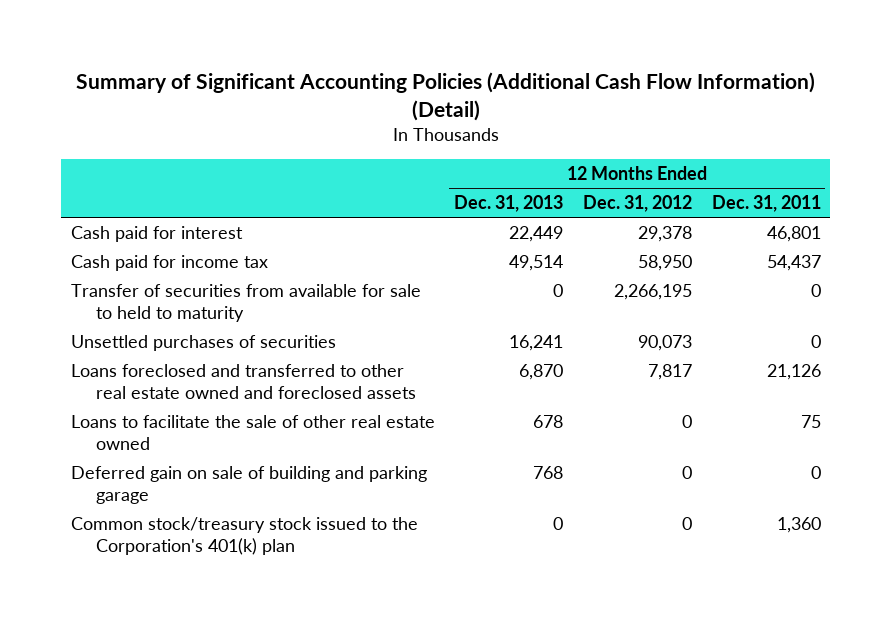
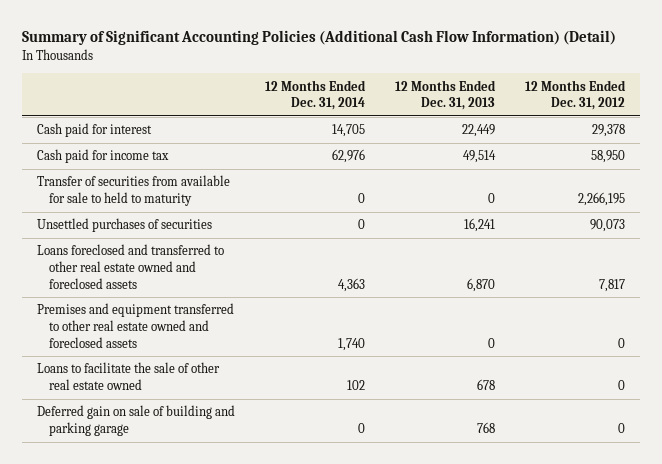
[711,195,821,213] Dec. 31, 2011 -> none
none -> [265,79,367,111] 12 Months Ended Dec. 31, 2014
none -> [37,303,235,348] Premises and equipment transferred to other real estate owned and foreclosed assets
[70,517,418,555] Common stock/treasury stock issued to the Corporation's 401(k) plan -> none

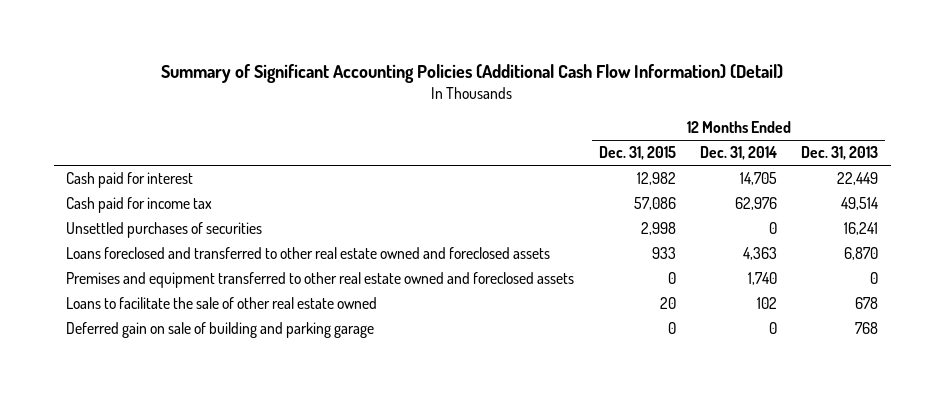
[525,79,627,111] 12 Months Ended Dec. 31, 2012 -> none
none -> [598,146,676,161] Dec. 31, 2015
[37,175,231,207] Transfer of securities from available for sale to held to maturity -> none

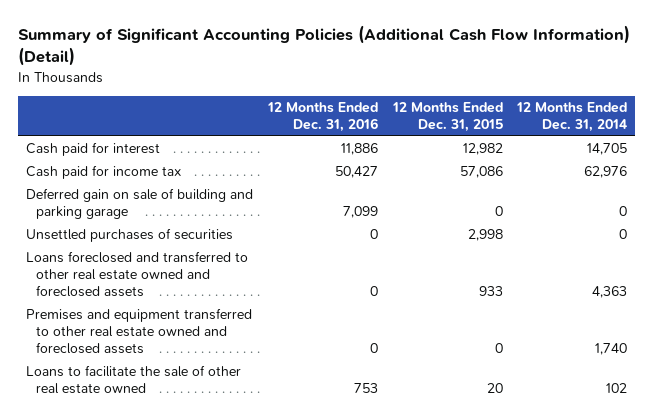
[801,146,879,161] Dec. 31, 2013 -> none
none -> [266,102,378,132] 12 Months Ended Dec. 31, 2016
[66,322,375,339] Deferred gain on sale of building and parking garage -> [25,188,253,220] Deferred gain on sale of building and parking garage

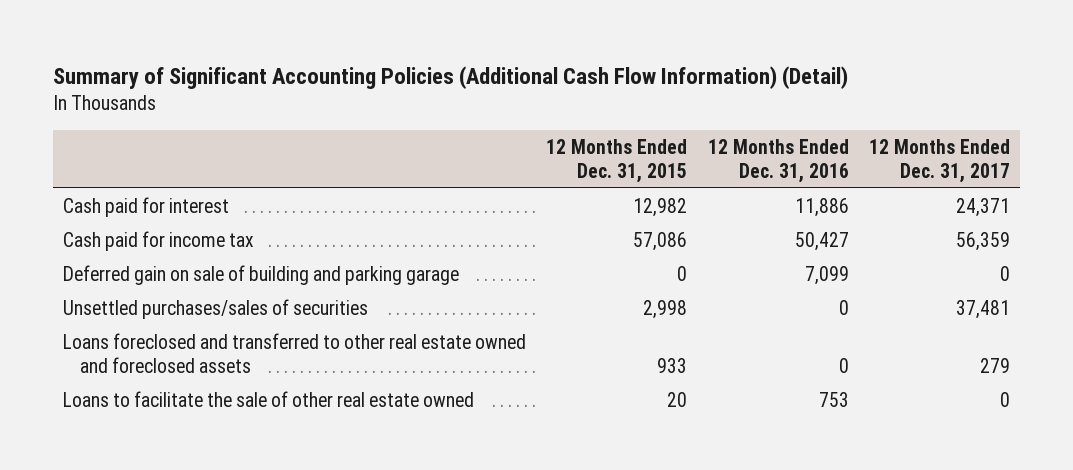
[516,102,628,132] 12 Months Ended Dec. 31, 2014 -> none
none -> [868,138,1010,184] 12 Months Ended Dec. 31, 2017
[25,228,233,243] Unsettled purchases of securities -> [63,298,369,319] Unsettled purchases/sales of securities
[25,308,252,354] Premises and equipment transferred to other real estate owned and foreclosed assets -> none

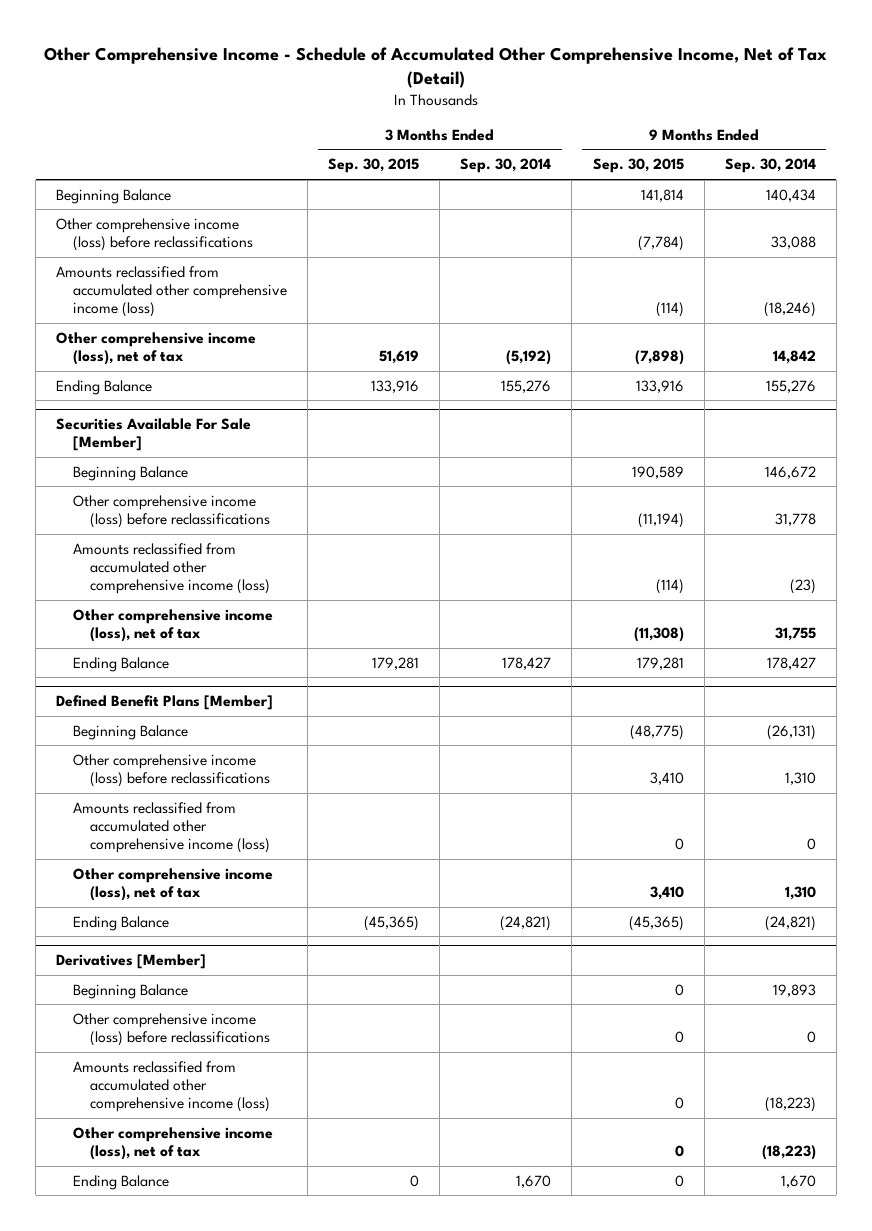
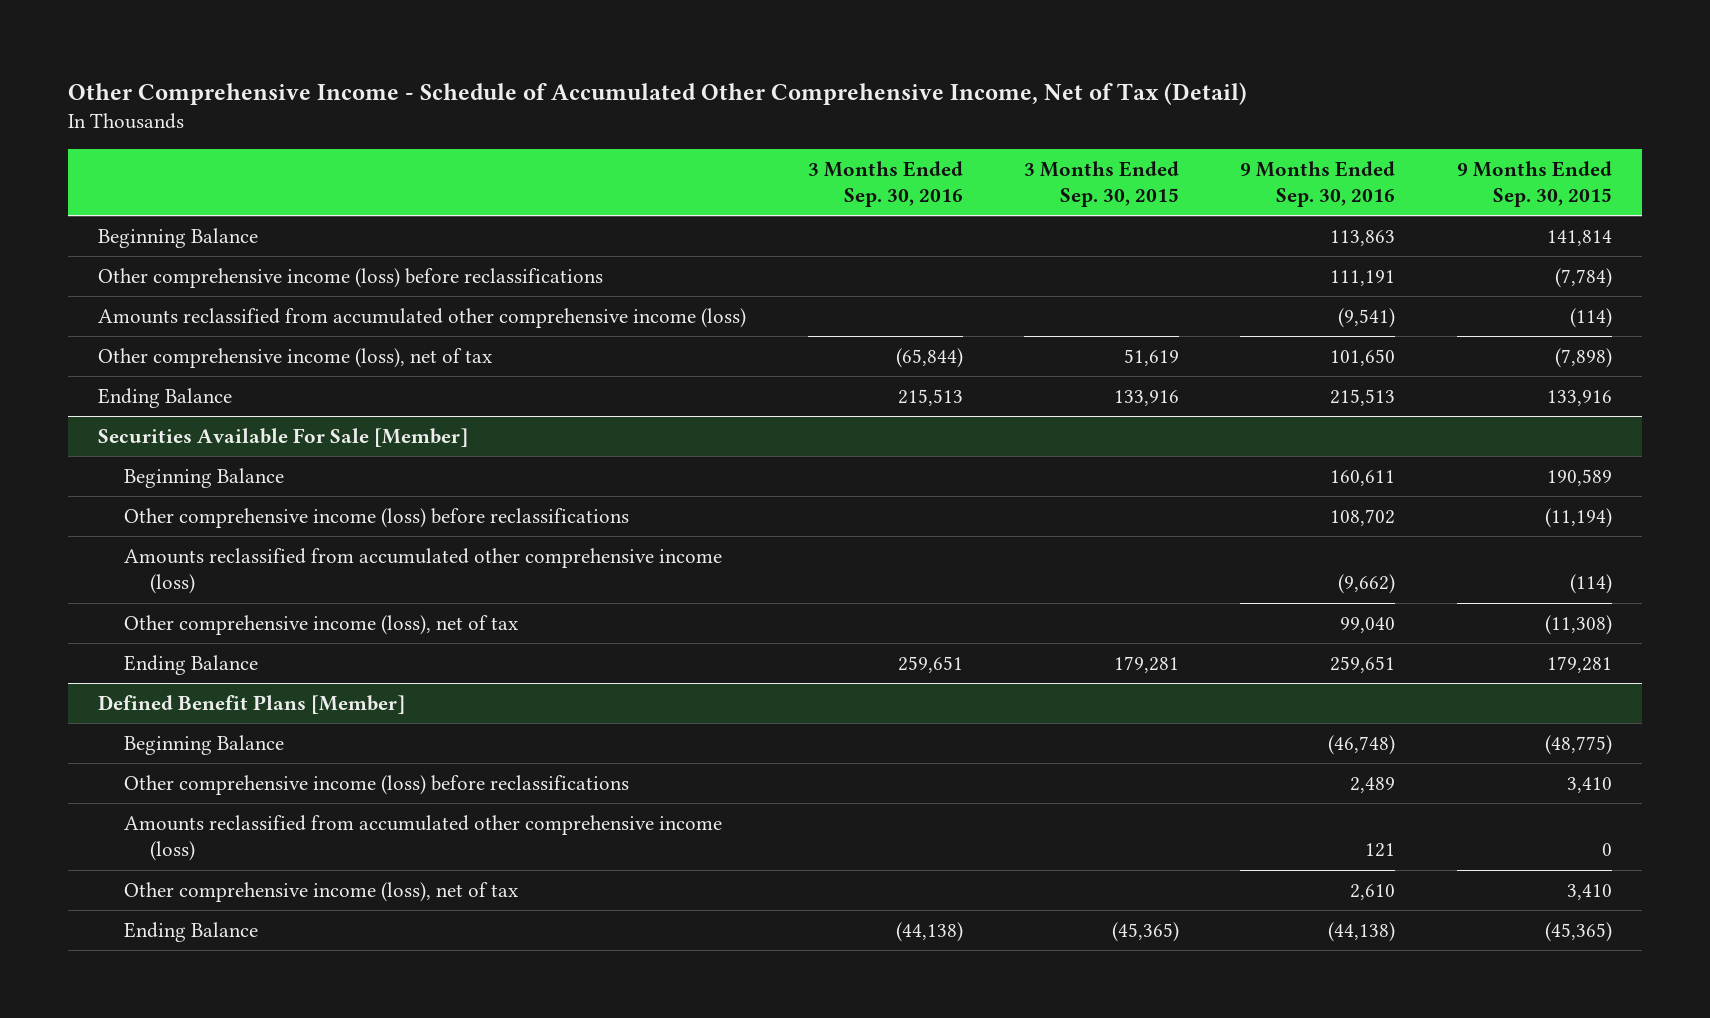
[460,158,552,174] Sep. 30, 2014 -> none
[724,158,816,174] Sep. 30, 2014 -> none
none -> [807,160,963,208] 3 Months Ended Sep. 30, 2016
none -> [1240,160,1396,208] 9 Months Ended Sep. 30, 2016
[56,953,207,969] Derivatives [Member] -> none
[72,983,188,999] Beginning Balance -> none
[72,1012,270,1046] Other comprehensive income (loss) before reclassifications -> none
[72,1060,270,1113] Amounts reclassified from accumulated other comprehensive income (loss) -> none
[72,1126,273,1160] Other comprehensive income (loss), net of tax -> none
[72,1174,169,1190] Ending Balance -> none

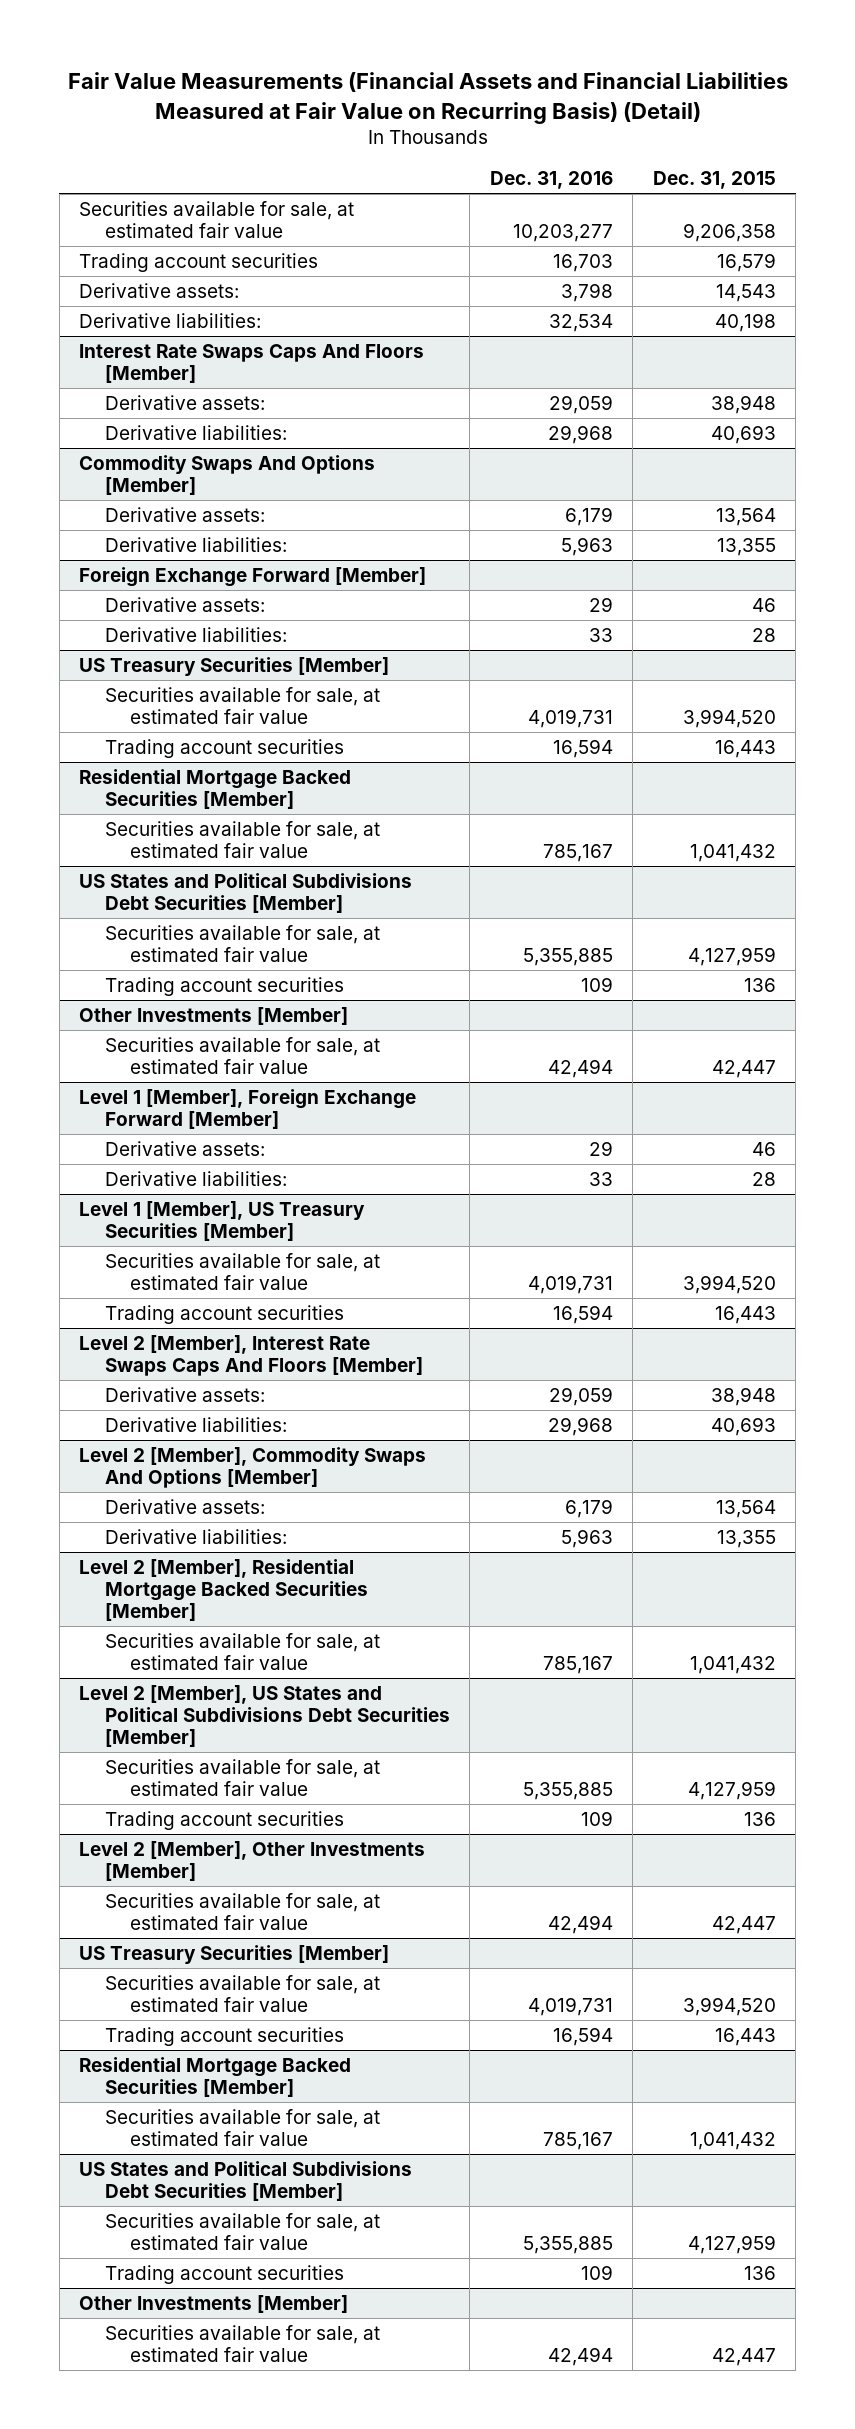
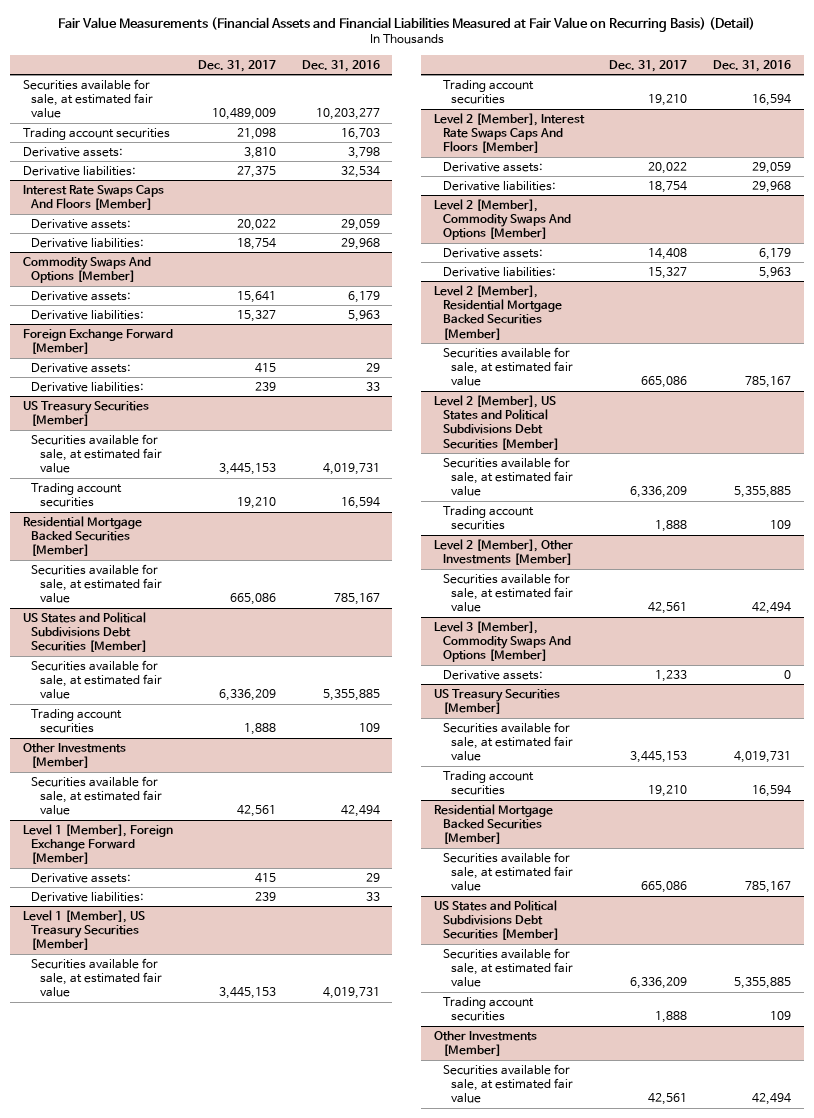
[652,171,776,190] Dec. 31, 2015 -> none
none -> [198,59,277,72] Dec. 31, 2017
none -> [433,620,571,663] Level 3 [Member], Commodity Swaps And Options [Member]
none -> [442,669,543,680] Derivative assets:

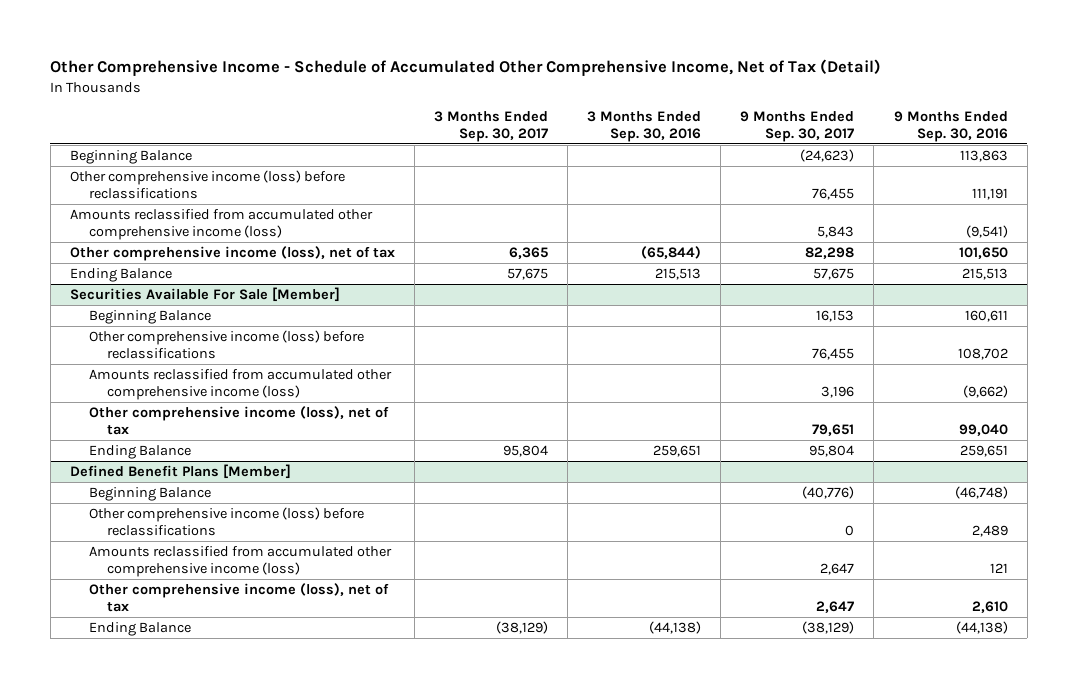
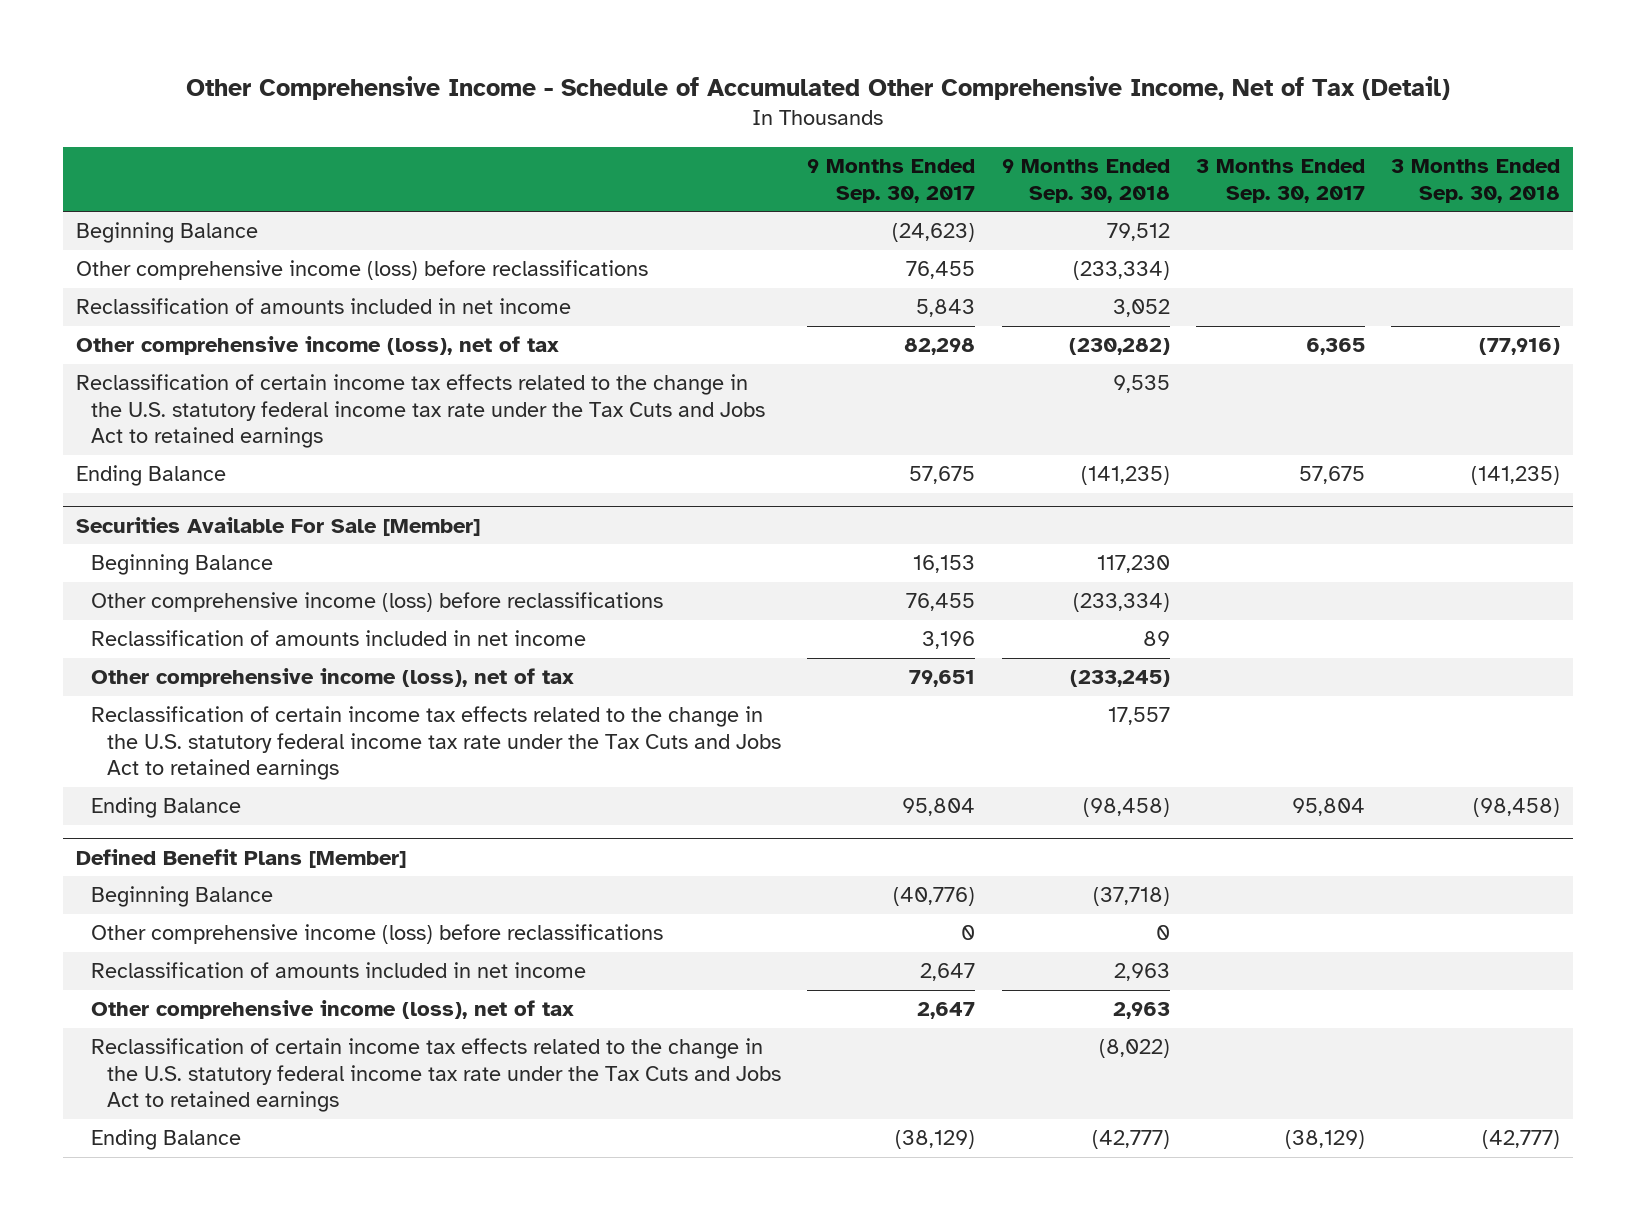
[587,110,702,142] 3 Months Ended Sep. 30, 2016 -> none
[893,110,1008,142] 9 Months Ended Sep. 30, 2016 -> none
none -> [1001,159,1170,203] 9 Months Ended Sep. 30, 2018
none -> [1390,159,1560,203] 3 Months Ended Sep. 30, 2018
[69,208,373,240] Amounts reclassified from accumulated other comprehensive income (loss) -> [75,298,571,315] Reclassification of amounts included in net income
none -> [75,374,766,449] Reclassification of certain income tax effects related to the change in the U.S. statutory federal income tax rate under the Tax Cuts and Jobs Act to retained earnings
[88,368,392,400] Amounts reclassified from accumulated other comprehensive income (loss) -> [91,630,587,647] Reclassification of amounts included in net income
none -> [91,706,782,781] Reclassification of certain income tax effects related to the change in the U.S. statutory federal income tax rate under the Tax Cuts and Jobs Act to retained earnings
[88,545,392,577] Amounts reclassified from accumulated other comprehensive income (loss) -> [91,962,587,979] Reclassification of amounts included in net income
none -> [91,1038,782,1113] Reclassification of certain income tax effects related to the change in the U.S. statutory federal income tax rate under the Tax Cuts and Jobs Act to retained earnings

